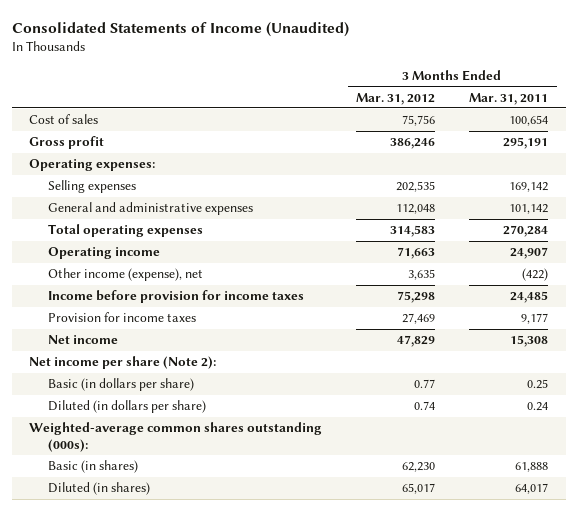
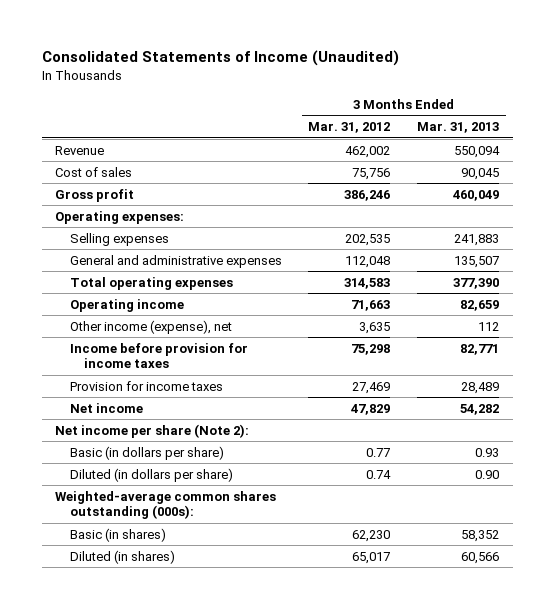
[469,92,549,105] Mar. 31, 2011 -> none
none -> [417,122,500,134] Mar. 31, 2013
none -> [55,145,105,155] Revenue

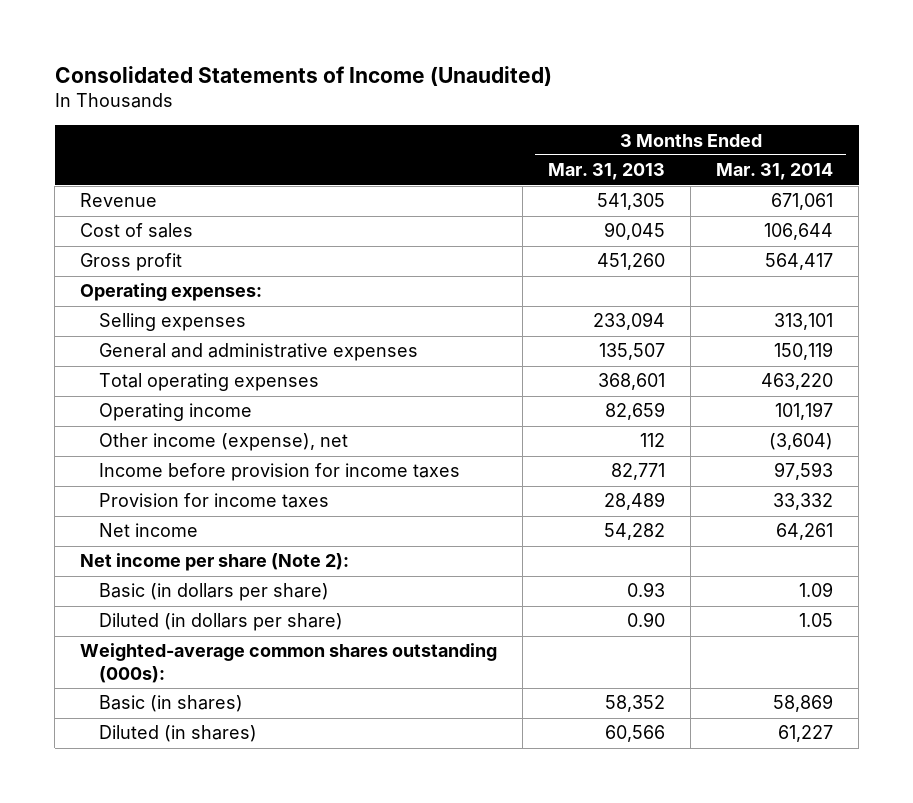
[308,122,391,134] Mar. 31, 2012 -> none
none -> [716,163,834,181] Mar. 31, 2014
[454,145,501,158] 550,094 -> [597,193,666,211] 541,305
[453,189,500,201] 460,049 -> [597,253,666,271] 451,260
[454,233,500,246] 241,883 -> [593,312,666,331] 233,094
[453,277,500,289] 377,390 -> [598,373,666,391] 368,601

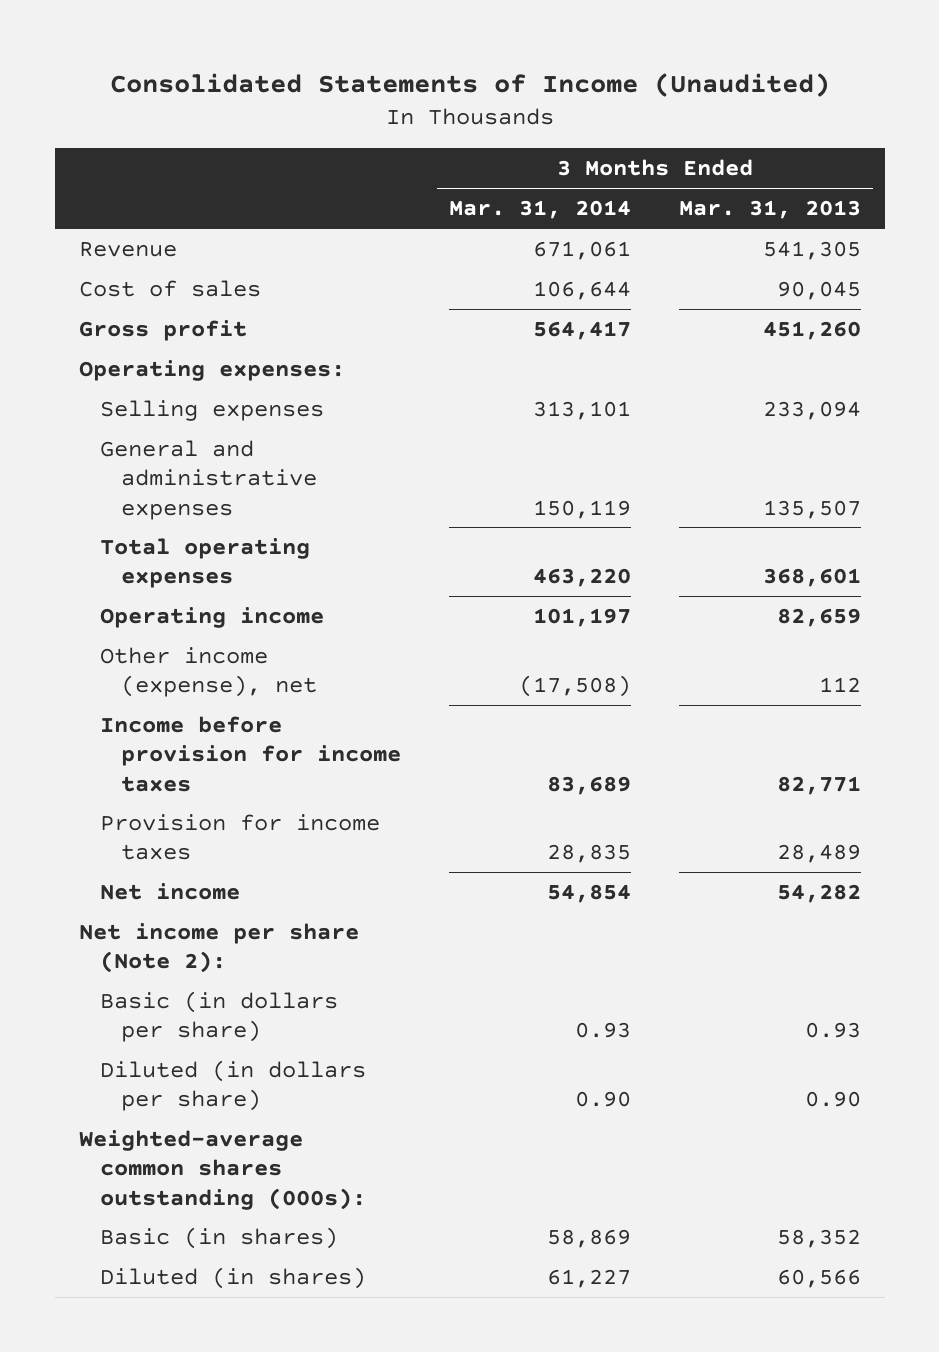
[769,433,834,451] (3,604) -> [518,675,631,698] (17,508)
[774,462,834,481] 97,593 -> [546,775,631,795] 83,689
[773,493,834,511] 33,332 -> [546,844,631,864] 28,835
[776,523,834,541] 64,261 -> [546,883,631,903] 54,854
[799,582,834,598] 1.09 -> [574,1022,631,1039] 0.93
[799,613,834,628] 1.05 -> [574,1091,631,1108] 0.90

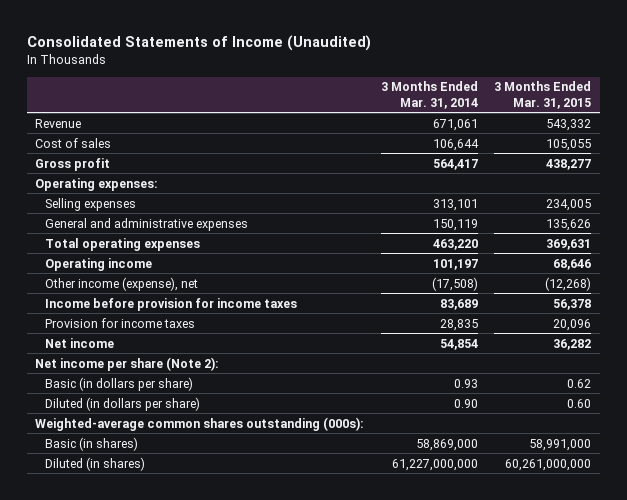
[678,200,861,220] Mar. 31, 2013 -> none
none -> [494,81,592,109] 3 Months Ended Mar. 31, 2015
[546,1228,631,1248] 58,869 -> [415,438,478,451] 58,869,000
[546,1268,631,1288] 61,227 -> [391,458,478,471] 61,227,000,000

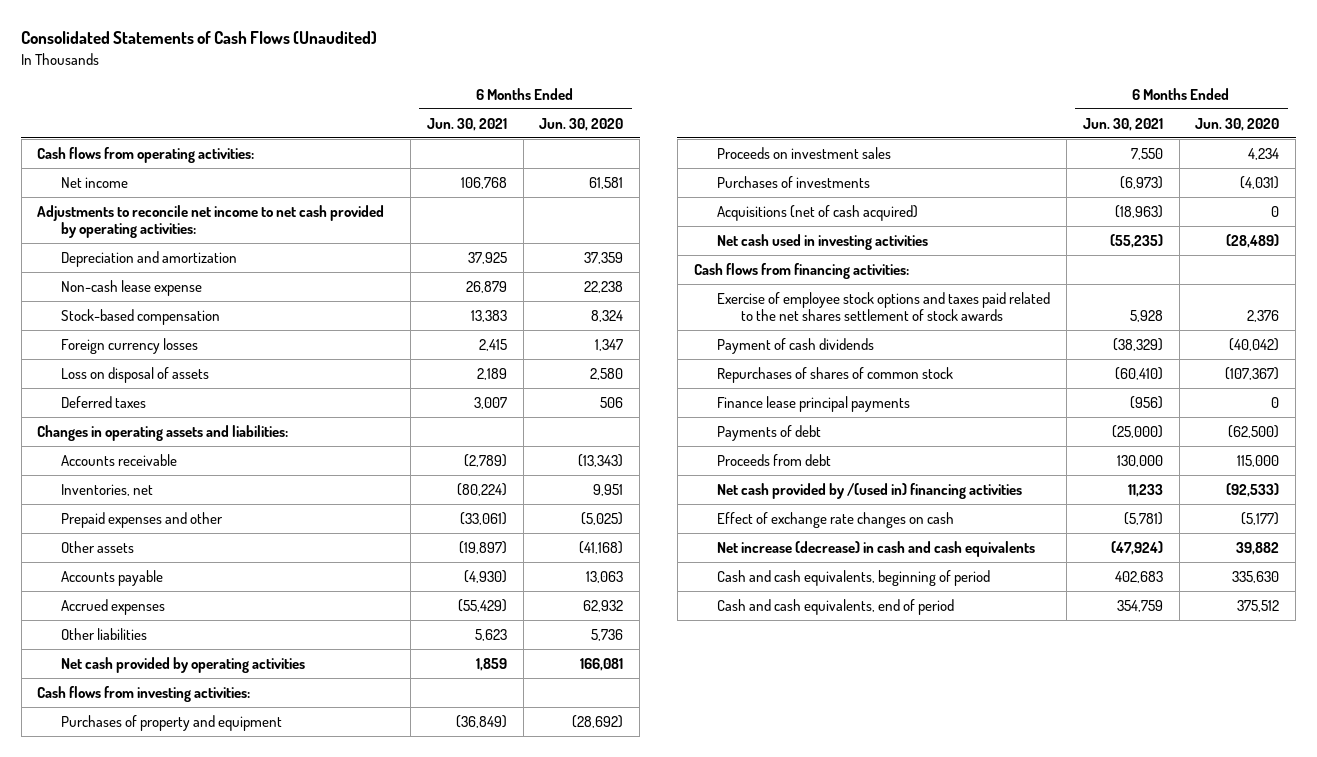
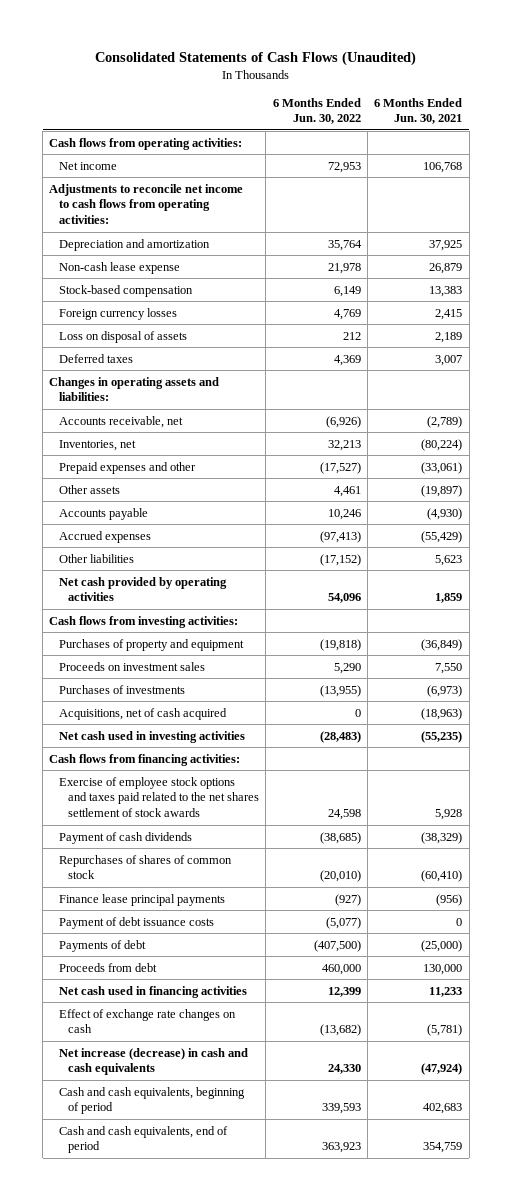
[539,117,624,131] Jun. 30, 2020 -> none
none -> [272,97,361,125] 6 Months Ended Jun. 30, 2022
[37,204,385,239] Adjustments to reconcile net income to net cash provided by operating activities: -> [49,183,244,225] Adjustments to reconcile net income to cash flows from operating activities:
[61,453,178,466] Accounts receivable -> [58,415,183,428] Accounts receivable, net
[717,204,919,221] Acquisitions (net of cash acquired) -> [58,707,227,720] Acquisitions, net of cash acquired
none -> [58,916,214,929] Payment of debt issuance costs
[717,482,1023,499] Net cash provided by /(used in) financing activities -> [58,985,247,998] Net cash used in financing activities

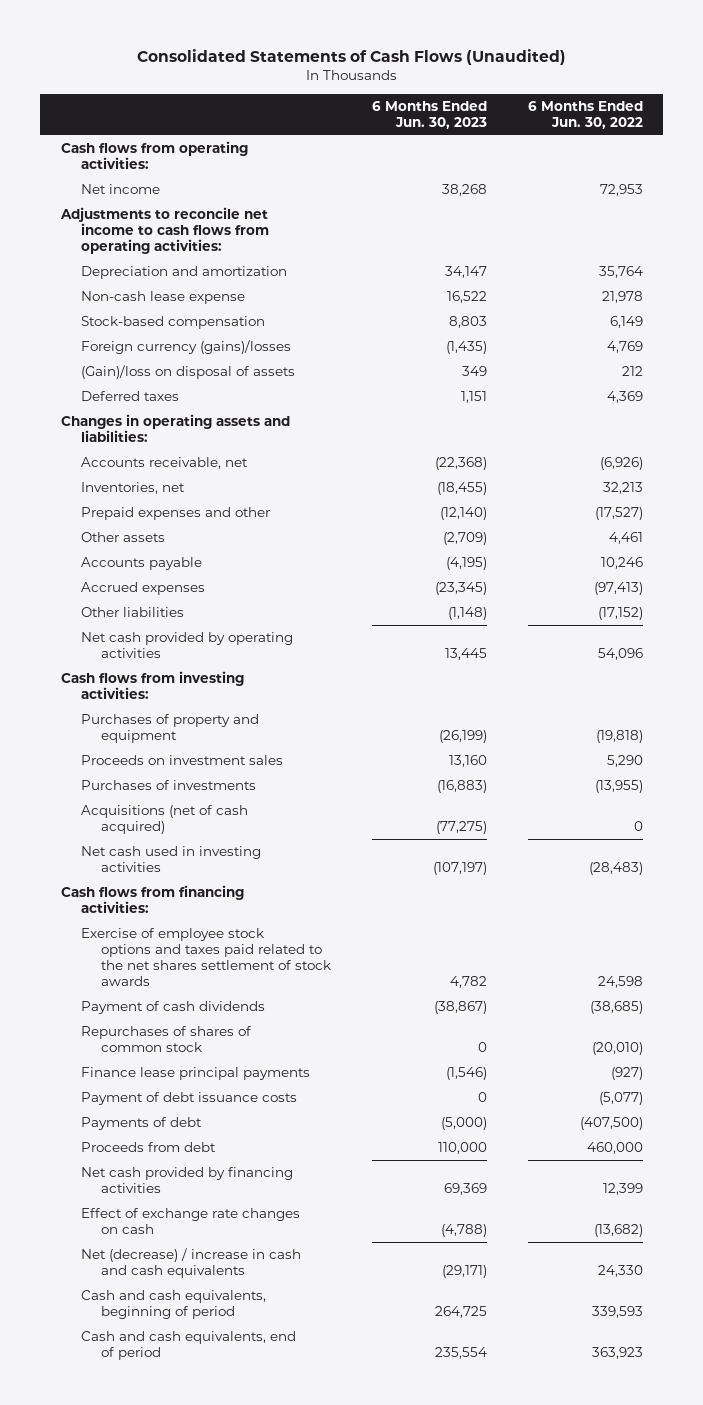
[374,97,463,125] 6 Months Ended Jun. 30, 2021 -> none
none -> [372,100,488,129] 6 Months Ended Jun. 30, 2023
[58,307,177,320] Foreign currency losses -> [81,340,292,355] Foreign currency (gains)/losses
[58,330,187,343] Loss on disposal of assets -> [81,365,296,380] (Gain)/loss on disposal of assets
[58,707,227,720] Acquisitions, net of cash acquired -> [81,805,249,835] Acquisitions (net of cash acquired)
[58,985,247,998] Net cash used in financing activities -> [81,1167,294,1194] Net cash provided by financing activities
[58,1047,248,1076] Net increase (decrease) in cash and cash equivalents -> [81,1248,302,1279] Net (decrease) / increase in cash and cash equivalents

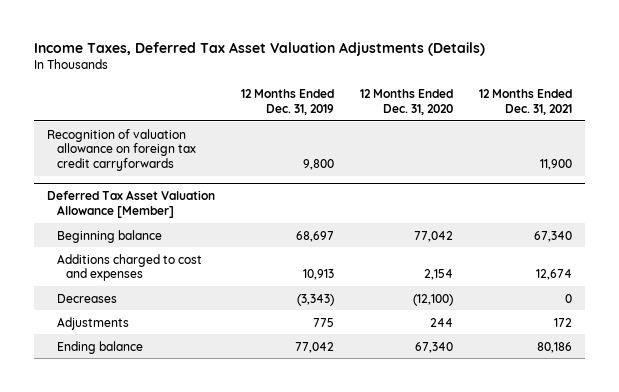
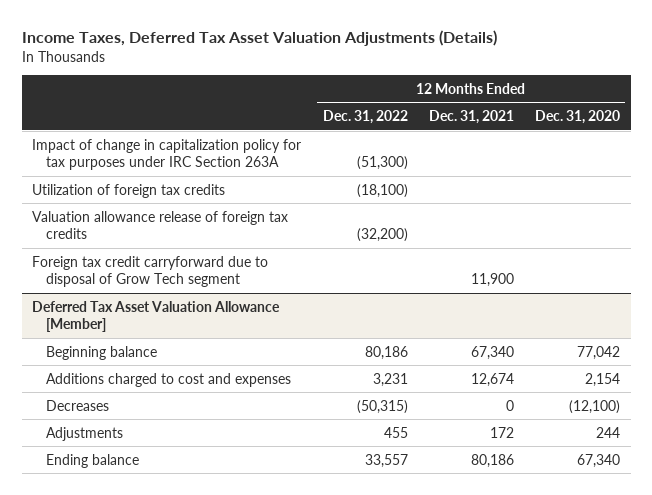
[241,88,335,115] 12 Months Ended Dec. 31, 2019 -> none
none -> [322,110,408,125] Dec. 31, 2022
none -> [32,138,302,171] Impact of change in capitalization policy for tax purposes under IRC Section 263A
none -> [32,183,226,198] Utilization of foreign tax credits
none -> [32,210,289,240] Valuation allowance release of foreign tax credits
[47,128,196,172] Recognition of valuation allowance on foreign tax credit carryforwards -> [32,255,269,288] Foreign tax credit carryforward due to disposal of Grow Tech segment

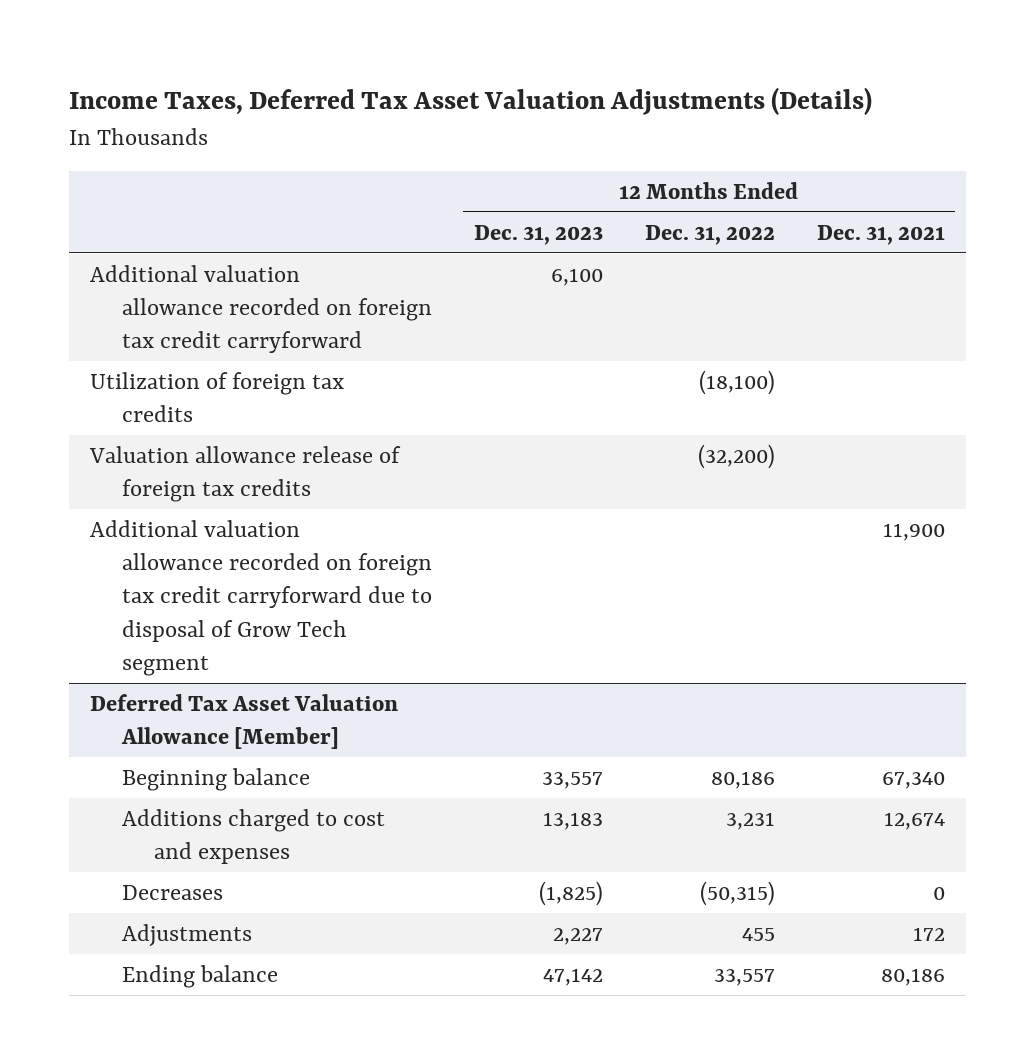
[535,110,621,125] Dec. 31, 2020 -> none
none -> [473,224,603,245] Dec. 31, 2023
[32,138,302,171] Impact of change in capitalization policy for tax purposes under IRC Section 263A -> none
none -> [89,264,432,354] Additional valuation allowance recorded on foreign tax credit carryforward
[32,255,269,288] Foreign tax credit carryforward due to disposal of Grow Tech segment -> [89,519,432,676] Additional valuation allowance recorded on foreign tax credit carryforward due to disposal of Grow Tech segment

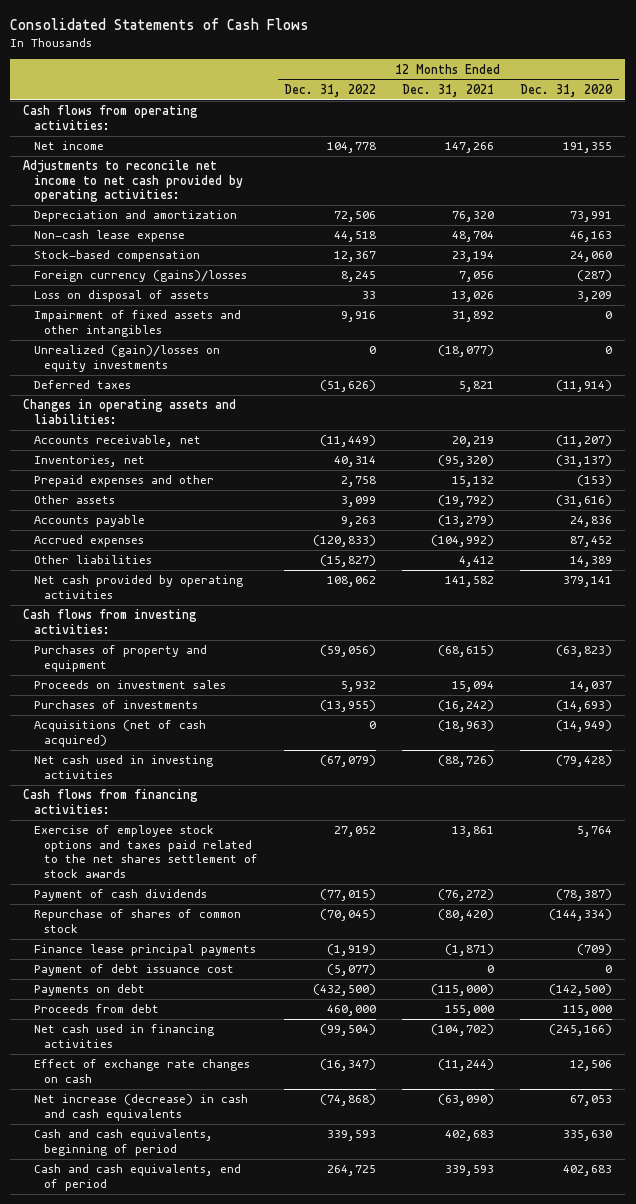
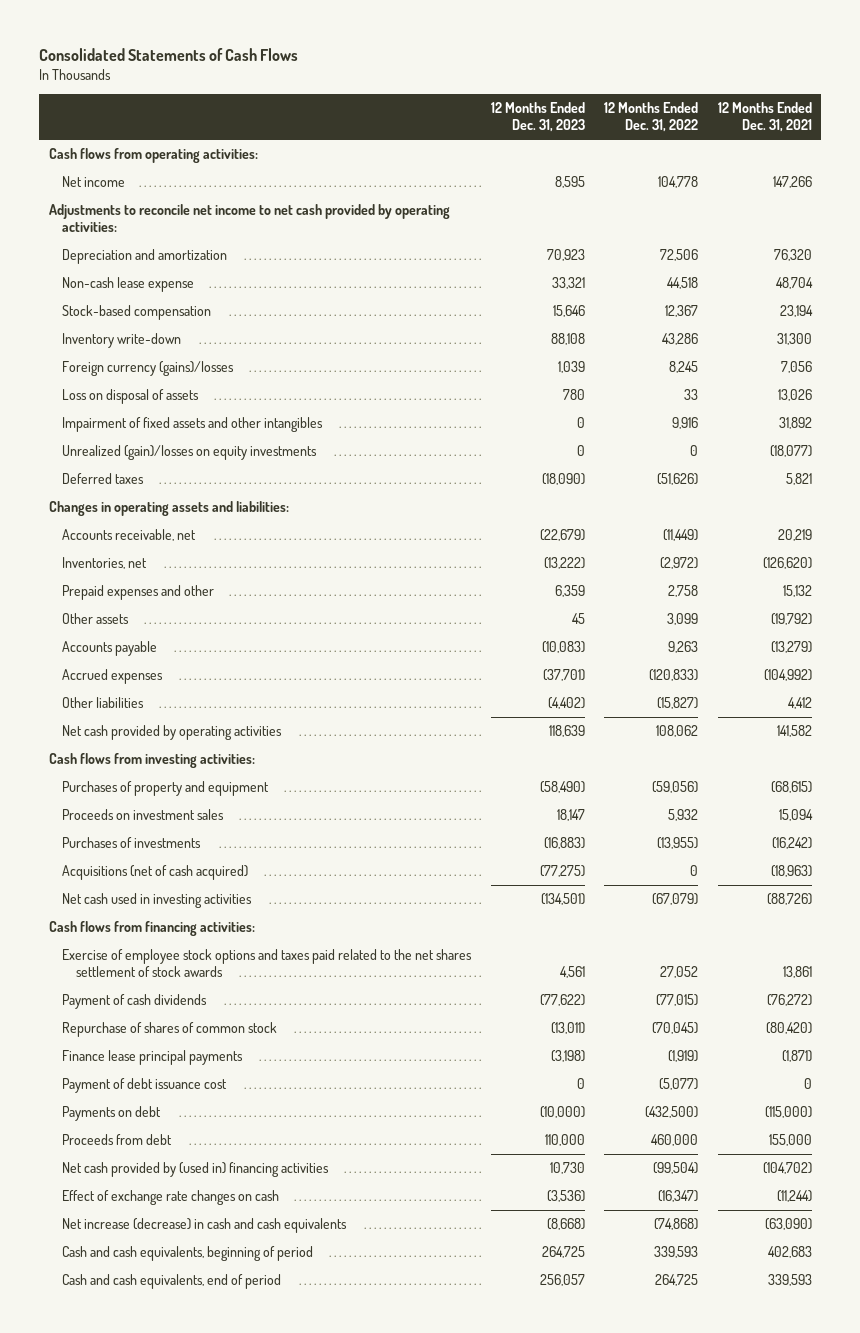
[520,83,614,97] Dec. 31, 2020 -> none
none -> [490,101,585,133] 12 Months Ended Dec. 31, 2023
none -> [62,333,182,349] Inventory write-down
[334,456,377,468] 40,314 -> [660,557,699,570] (2,972)
[438,455,495,468] (95,320) -> [762,557,812,570] (126,620)
[33,1024,214,1048] Net cash used in financing activities -> [62,1162,330,1178] Net cash provided by (used in) financing activities

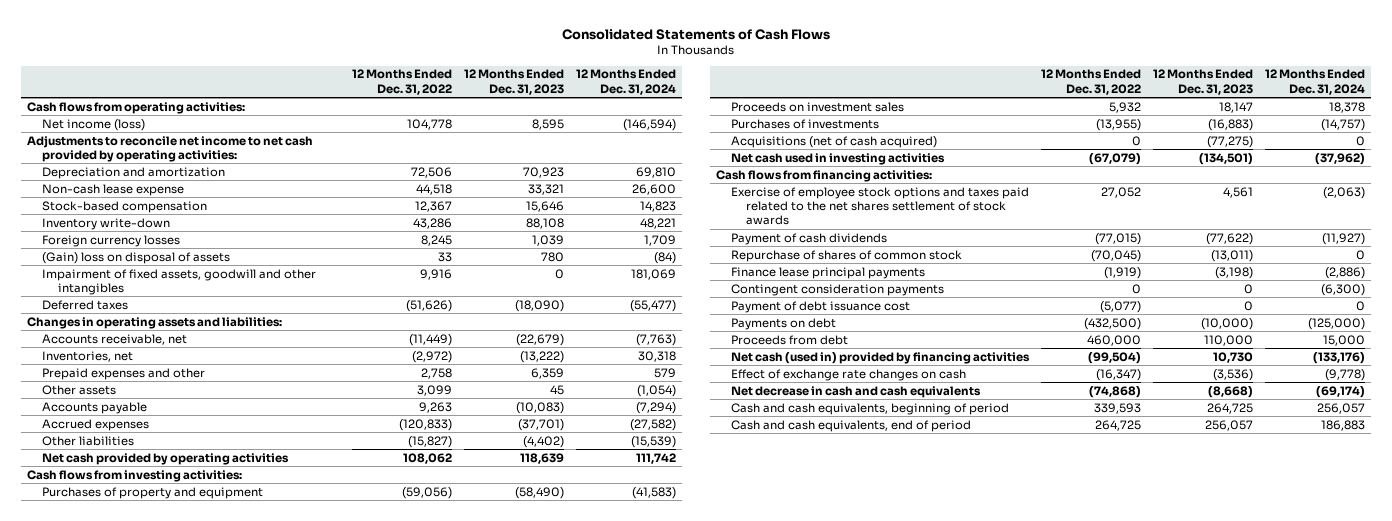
[717,101,812,133] 12 Months Ended Dec. 31, 2021 -> none
none -> [576,69,677,95] 12 Months Ended Dec. 31, 2024
[62,176,126,188] Net income -> [42,118,146,131] Net income (loss)
[62,445,318,461] Unrealized (gain)/losses on equity investments -> none
[62,361,235,377] Foreign currency (gains)/losses -> [42,234,181,247] Foreign currency losses
[62,389,200,405] Loss on disposal of assets -> [42,251,231,264] (Gain) loss on disposal of assets
[62,417,324,433] Impairment of fixed assets and other intangibles -> [42,268,317,295] Impairment of fixed assets, goodwill and other intangibles
none -> [731,283,945,296] Contingent consideration payments
[62,1162,330,1178] Net cash provided by (used in) financing activities -> [731,351,1031,364] Net cash (used in) provided by financing activities
[62,1218,348,1234] Net increase (decrease) in cash and cash equivalents -> [731,385,982,398] Net decrease in cash and cash equivalents

